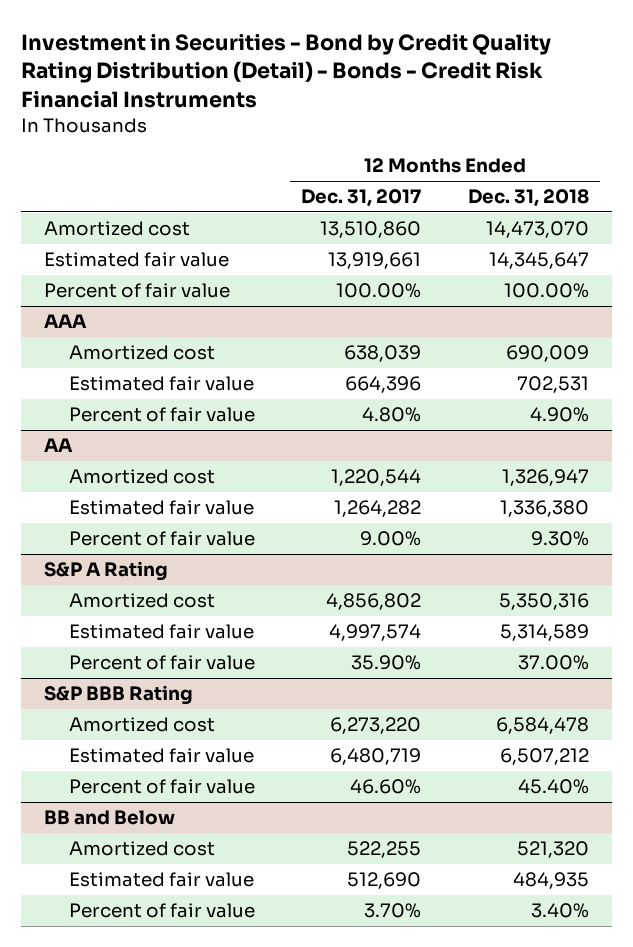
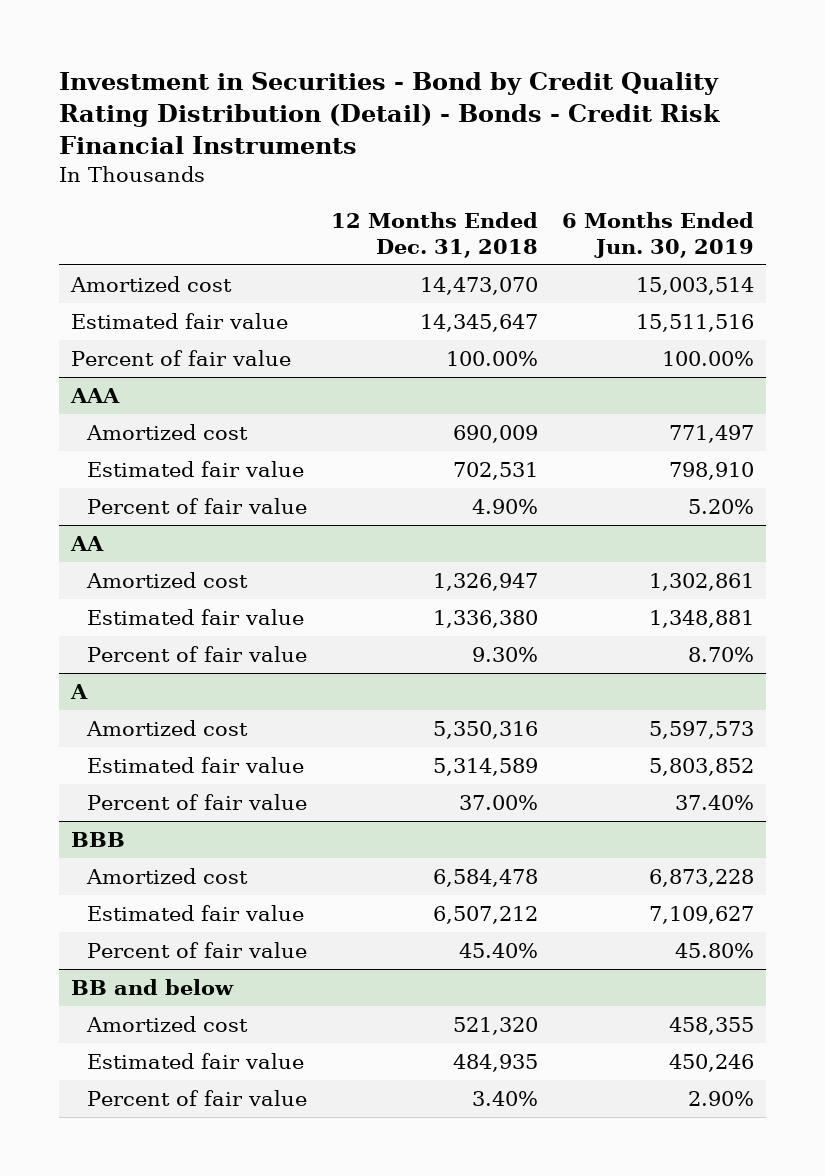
[301,189,422,208] Dec. 31, 2017 -> none
none -> [561,212,754,258] 6 Months Ended Jun. 30, 2019
[44,561,169,582] S&P A Rating -> [69,683,88,699] A
[44,685,194,706] S&P BBB Rating -> [70,831,125,847] BBB
[44,810,176,826] BB and Below -> [70,978,234,995] BB and below

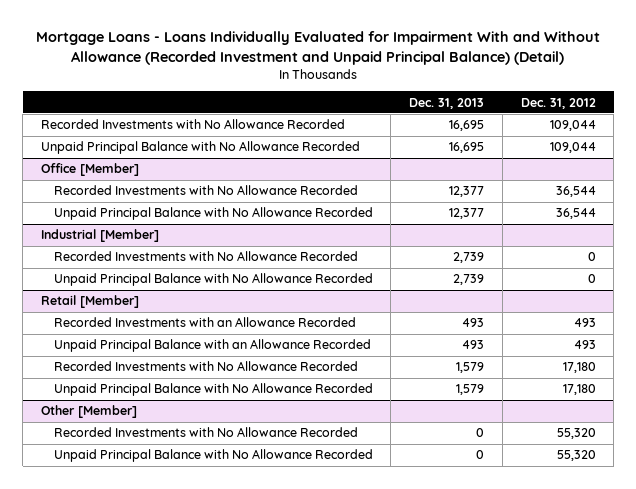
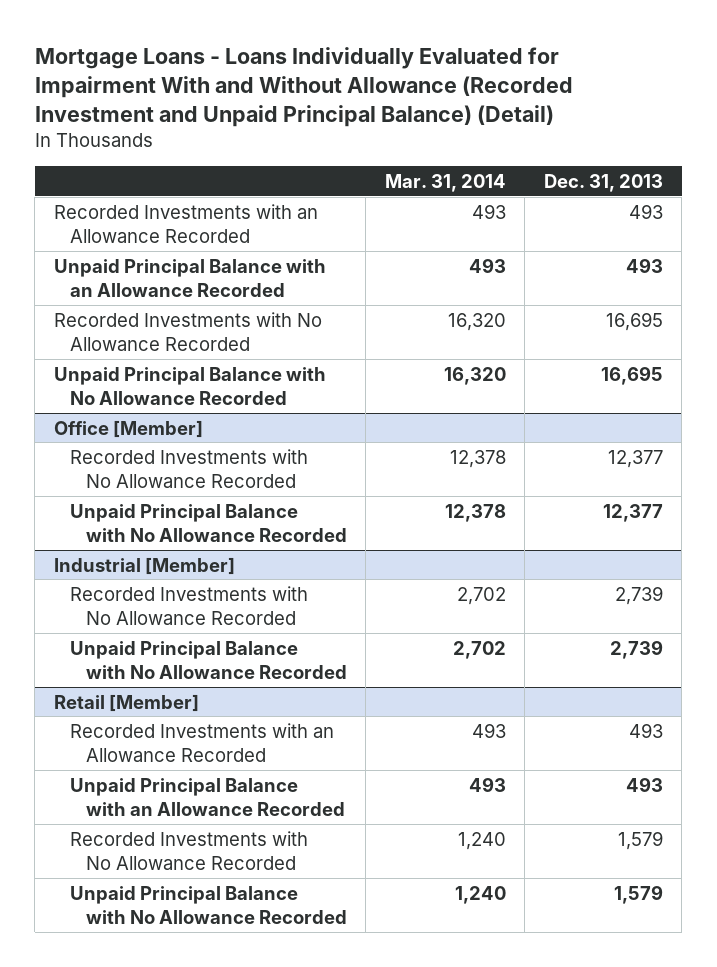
[520,97,596,109] Dec. 31, 2012 -> none
none -> [384,173,506,192] Mar. 31, 2014
none -> [53,203,318,243] Recorded Investments with an Allowance Recorded
none -> [53,258,326,297] Unpaid Principal Balance with an Allowance Recorded
[40,405,137,419] Other [Member] -> none
[53,427,358,438] Recorded Investments with No Allowance Recorded -> none
[53,449,373,463] Unpaid Principal Balance with No Allowance Recorded -> none

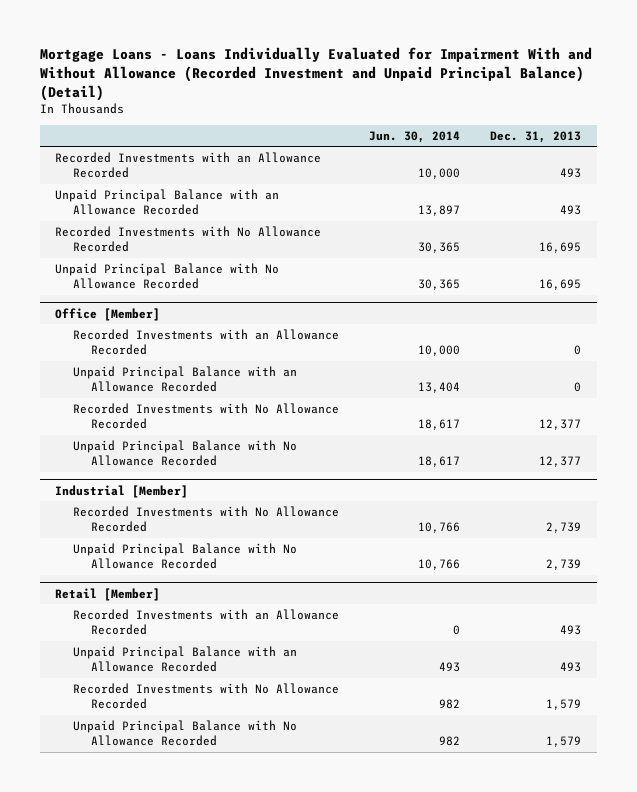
[384,173,506,192] Mar. 31, 2014 -> none
none -> [369,131,461,144] Jun. 30, 2014
none -> [72,328,339,356] Recorded Investments with an Allowance Recorded
none -> [72,365,297,393] Unpaid Principal Balance with an Allowance Recorded

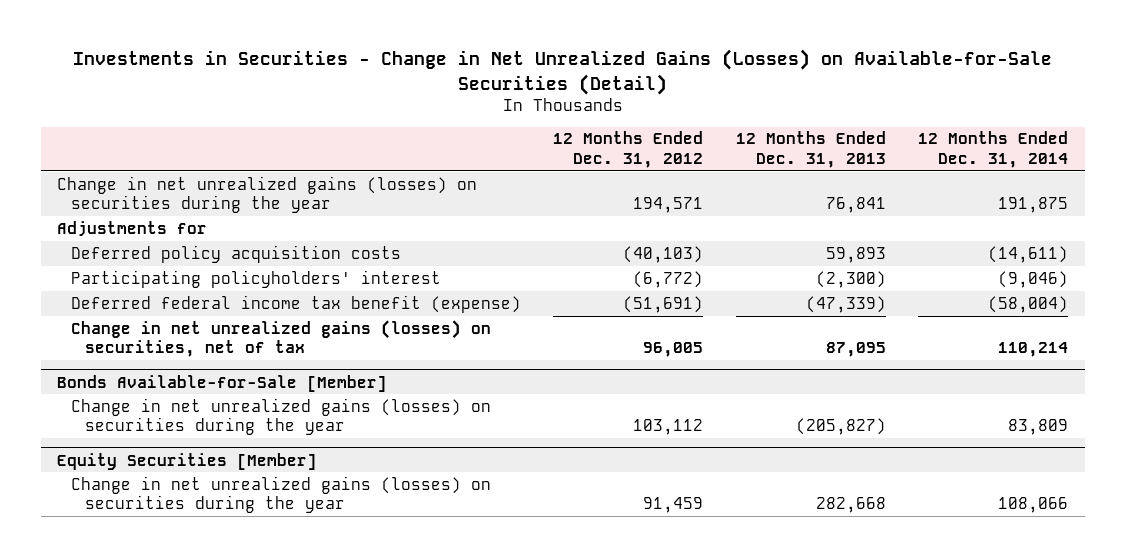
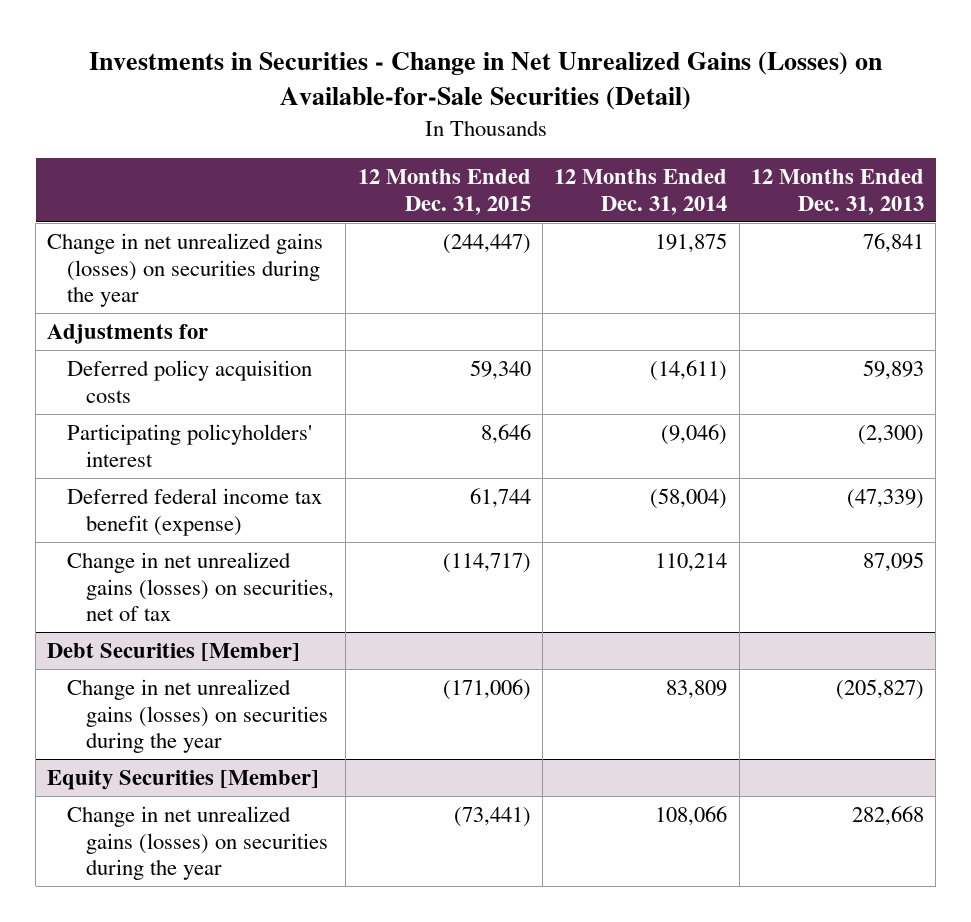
[553,131,704,169] 12 Months Ended Dec. 31, 2012 -> none
none -> [357,168,531,215] 12 Months Ended Dec. 31, 2015
[56,374,387,392] Bonds Available-for-Sale [Member] -> [47,642,301,661] Debt Securities [Member]

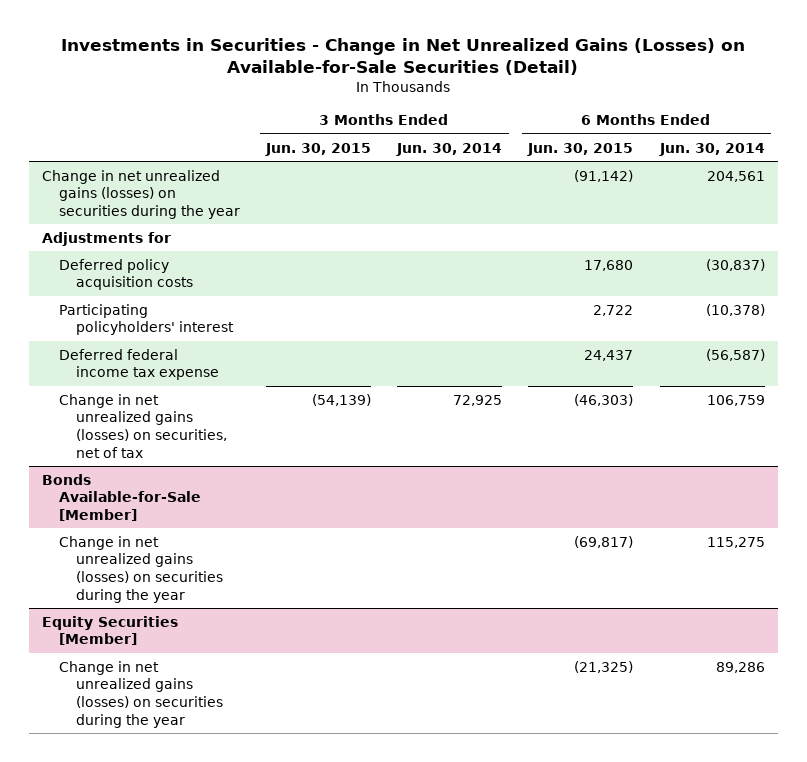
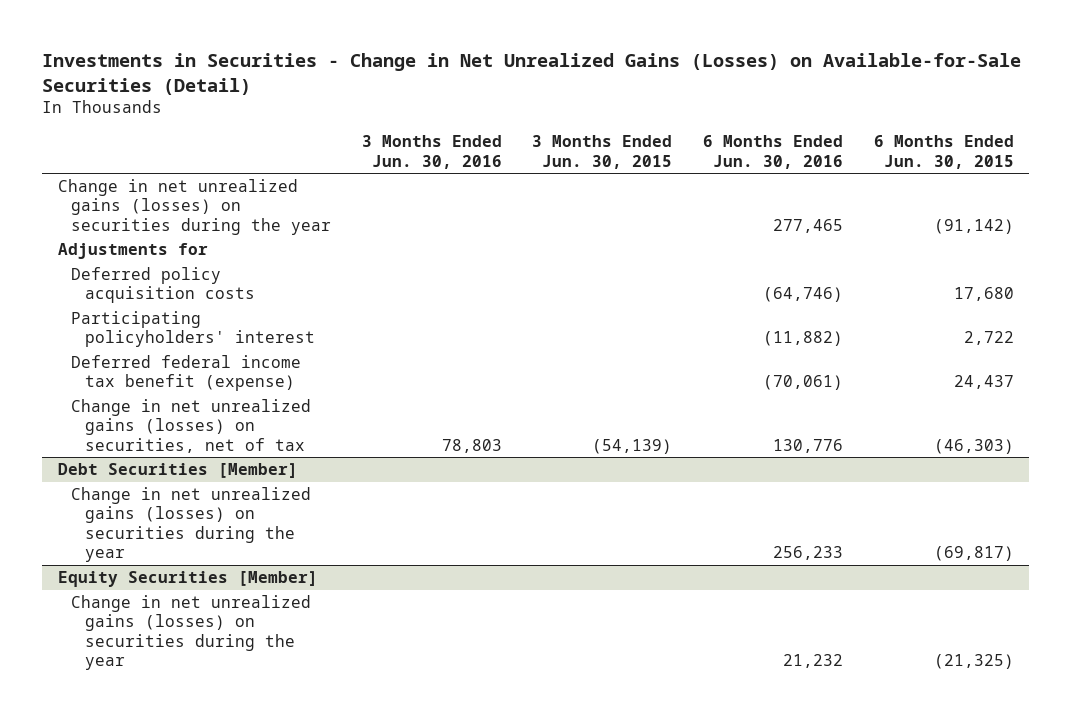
[396,142,503,156] Jun. 30, 2014 -> none
[658,142,765,156] Jun. 30, 2014 -> none
none -> [361,135,502,169] 3 Months Ended Jun. 30, 2016
none -> [703,135,844,169] 6 Months Ended Jun. 30, 2016
[59,348,220,381] Deferred federal income tax expense -> [71,355,302,392] Deferred federal income tax benefit (expense)
[42,473,202,521] Bonds Available-for-Sale [Member] -> [57,463,298,479] Debt Securities [Member]

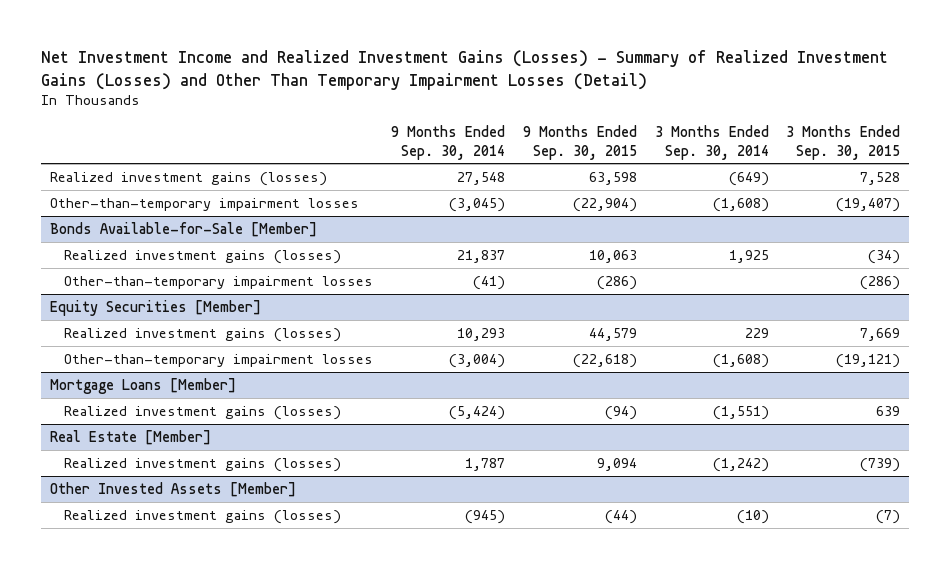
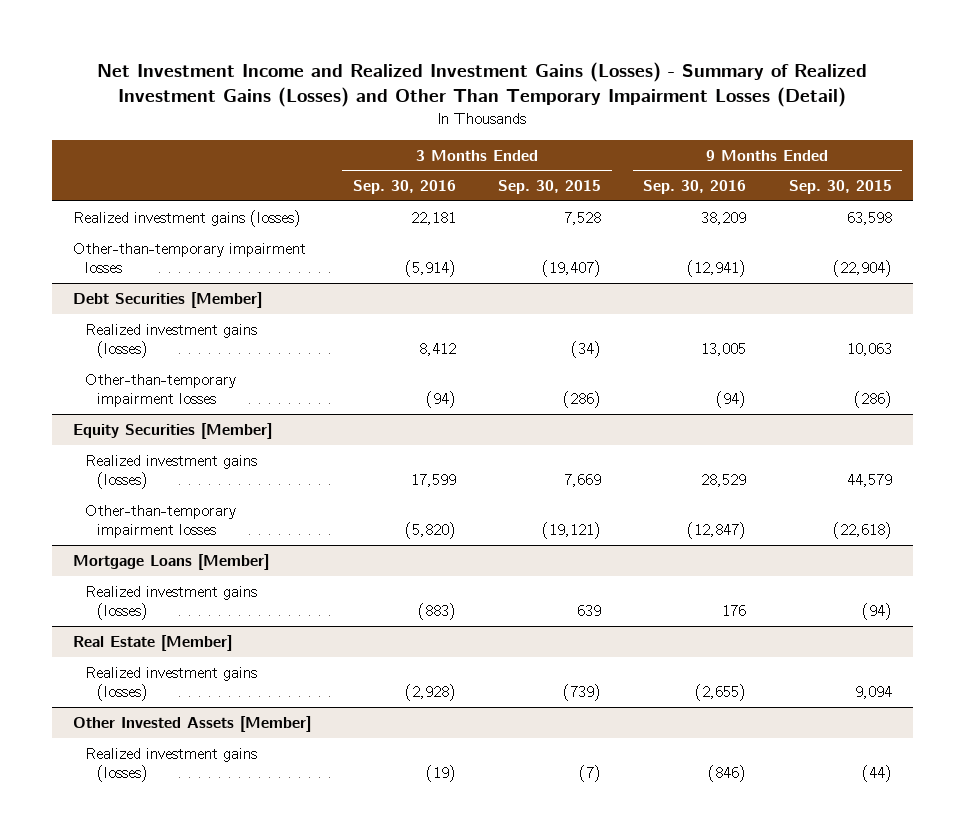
[390,125,505,160] 9 Months Ended Sep. 30, 2014 -> none
[654,125,769,160] 3 Months Ended Sep. 30, 2014 -> none
none -> [353,180,457,195] Sep. 30, 2016
none -> [643,180,747,195] Sep. 30, 2016
[50,221,318,237] Bonds Available-for-Sale [Member] -> [72,291,262,308] Debt Securities [Member]

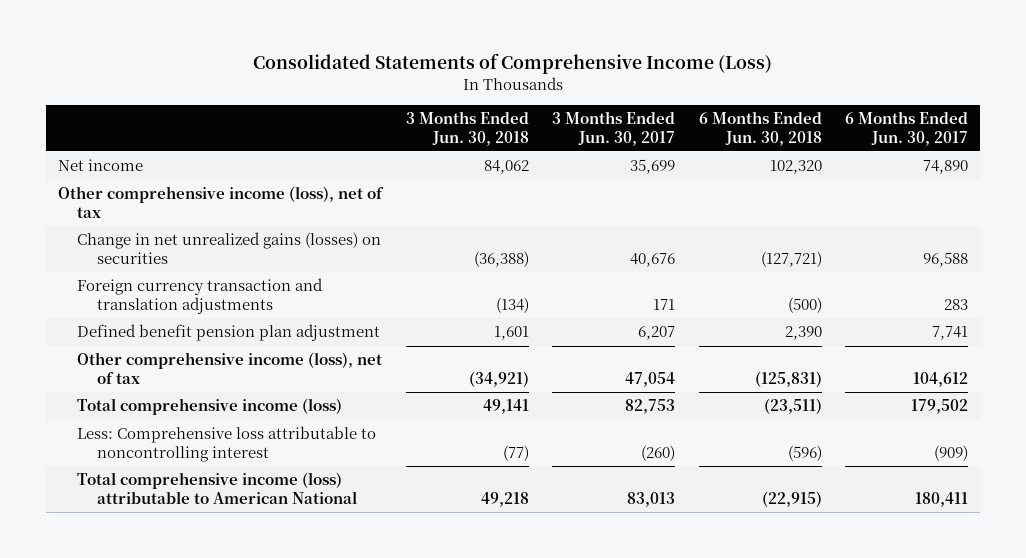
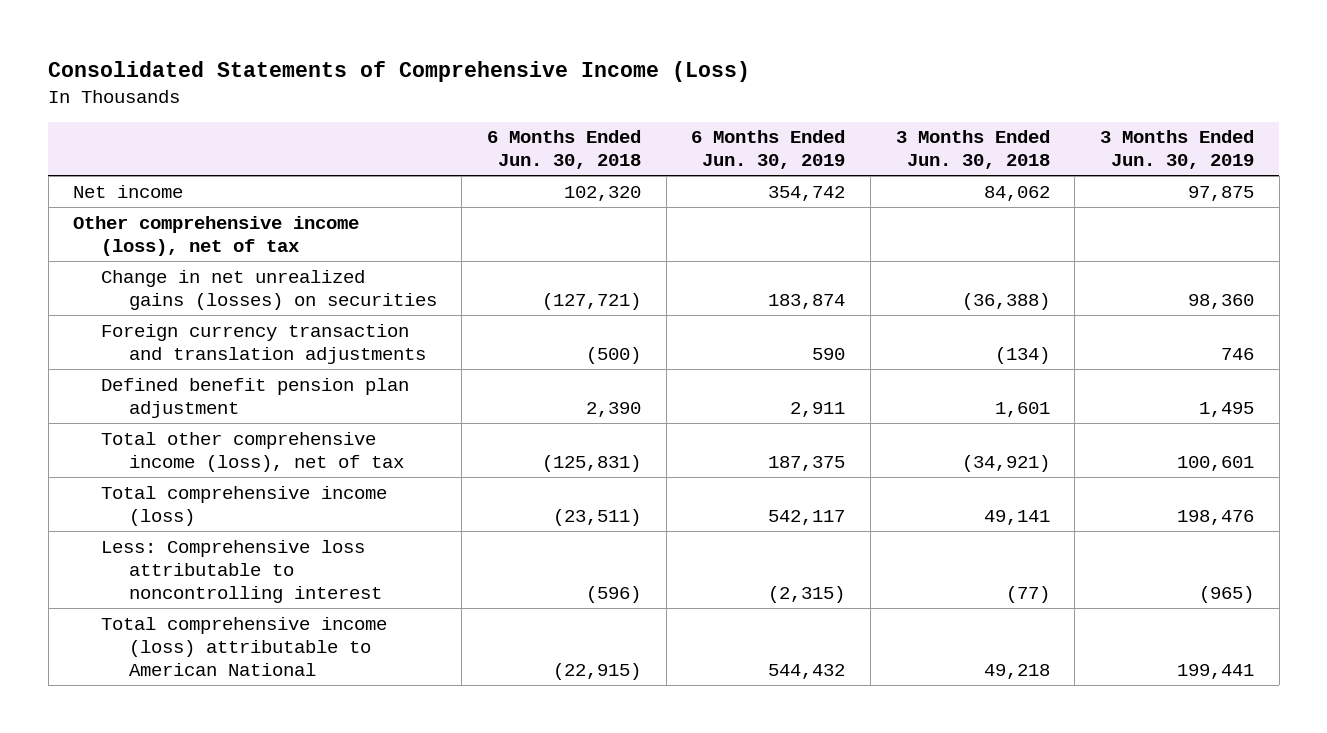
[552,111,676,146] 3 Months Ended Jun. 30, 2017 -> none
[845,111,969,146] 6 Months Ended Jun. 30, 2017 -> none
none -> [691,130,846,170] 6 Months Ended Jun. 30, 2019
none -> [1100,130,1255,170] 3 Months Ended Jun. 30, 2019
[77,352,383,384] Other comprehensive income (loss), net of tax -> [100,431,404,472] Total other comprehensive income (loss), net of tax

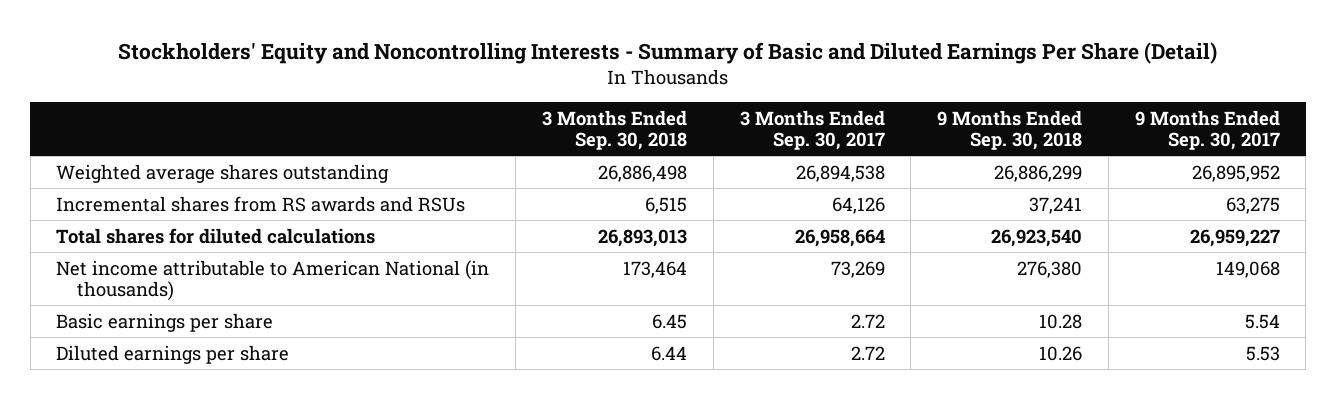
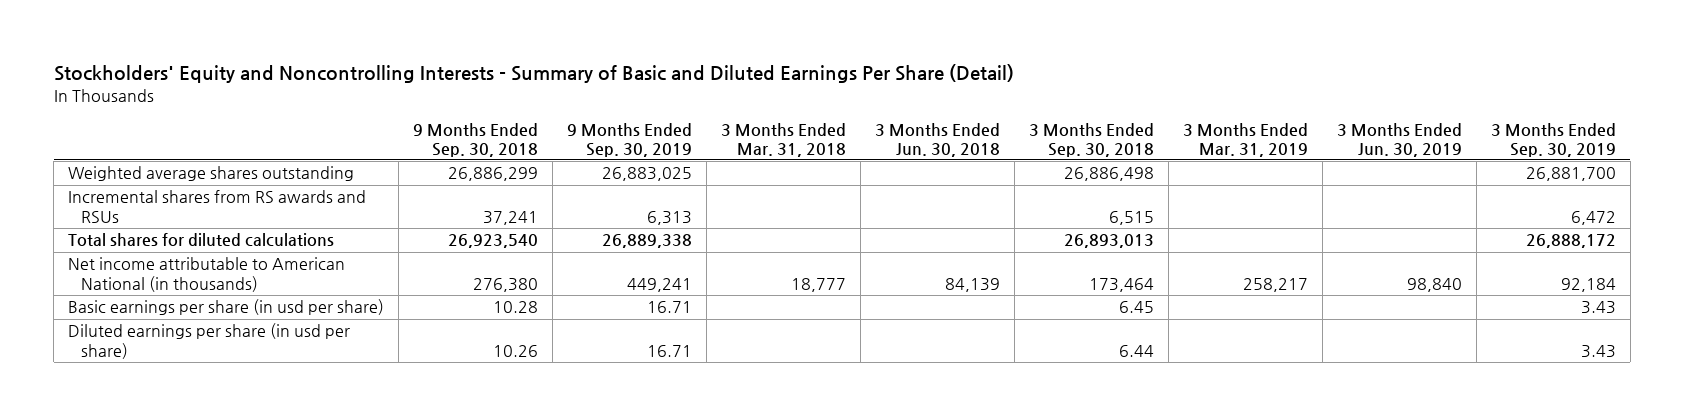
[739,109,885,150] 3 Months Ended Sep. 30, 2017 -> none
[1134,109,1280,150] 9 Months Ended Sep. 30, 2017 -> none
none -> [567,122,693,157] 9 Months Ended Sep. 30, 2019
none -> [720,122,846,157] 3 Months Ended Mar. 31, 2018
none -> [874,122,1000,157] 3 Months Ended Jun. 30, 2018
none -> [1182,122,1308,157] 3 Months Ended Mar. 31, 2019
none -> [1336,122,1462,157] 3 Months Ended Jun. 30, 2019
none -> [1490,122,1616,157] 3 Months Ended Sep. 30, 2019
[56,312,274,332] Basic earnings per share -> [68,299,385,316] Basic earnings per share (in usd per share)
[56,344,290,364] Diluted earnings per share -> [68,323,351,359] Diluted earnings per share (in usd per share)

